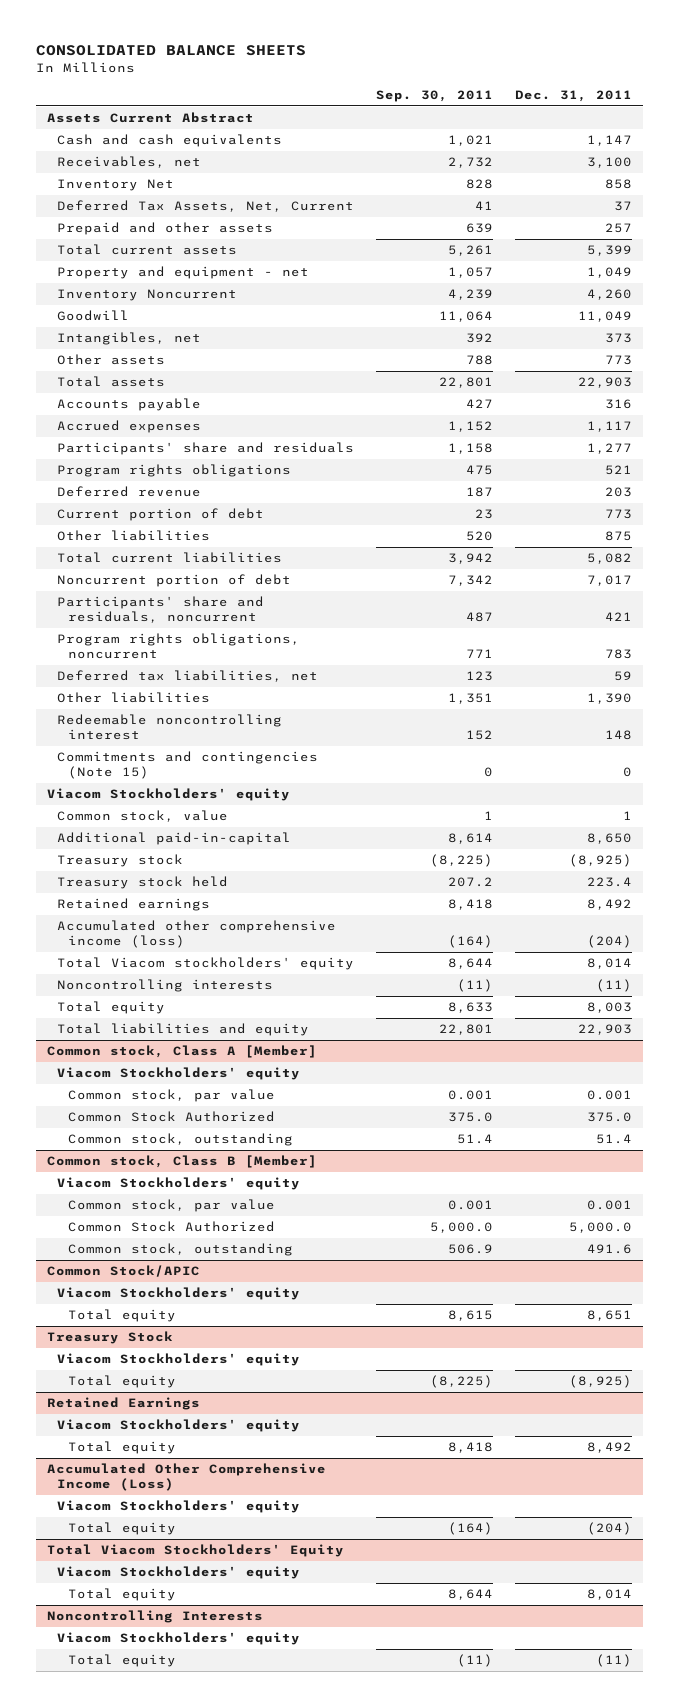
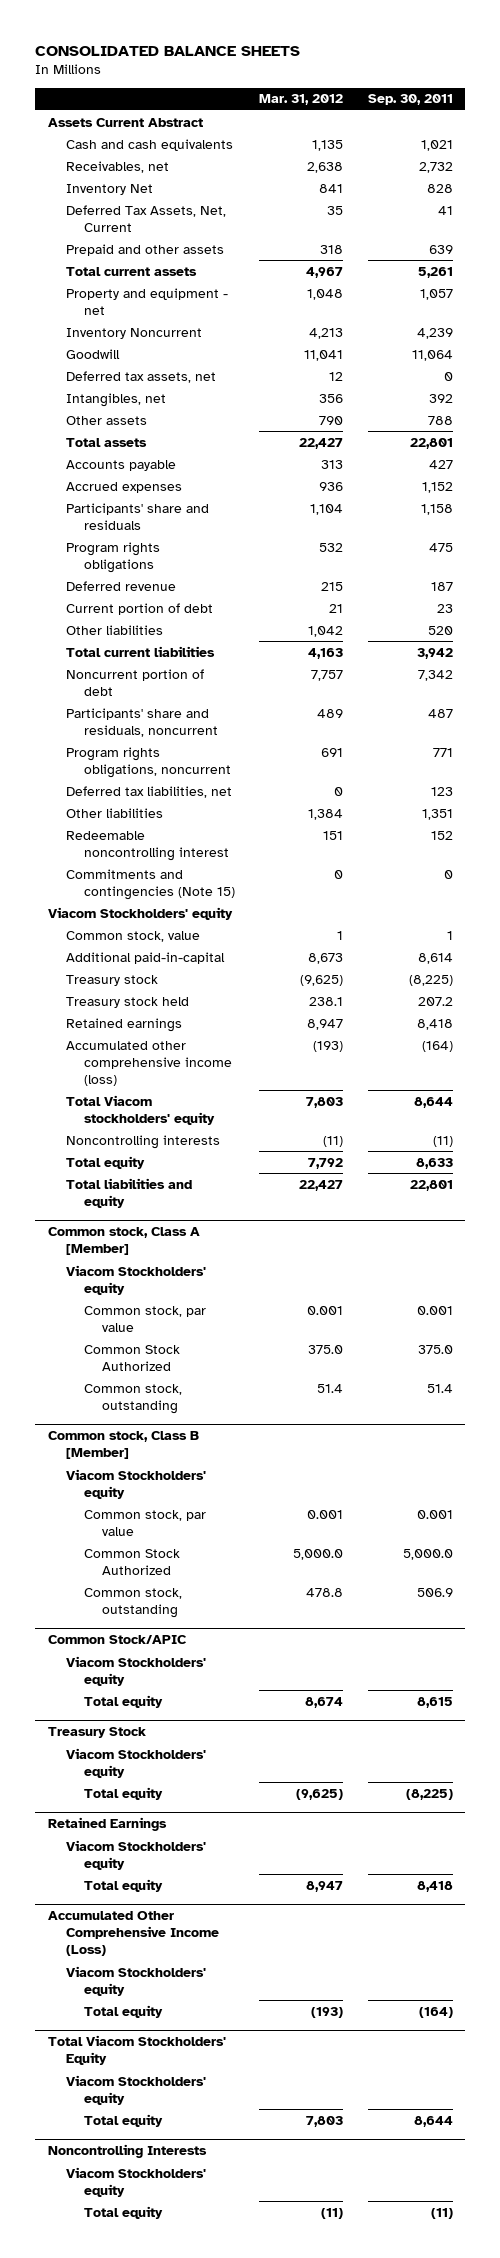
[515,89,633,102] Dec. 31, 2011 -> none
none -> [259,94,344,106] Mar. 31, 2012
none -> [65,370,216,383] Deferred tax assets, net

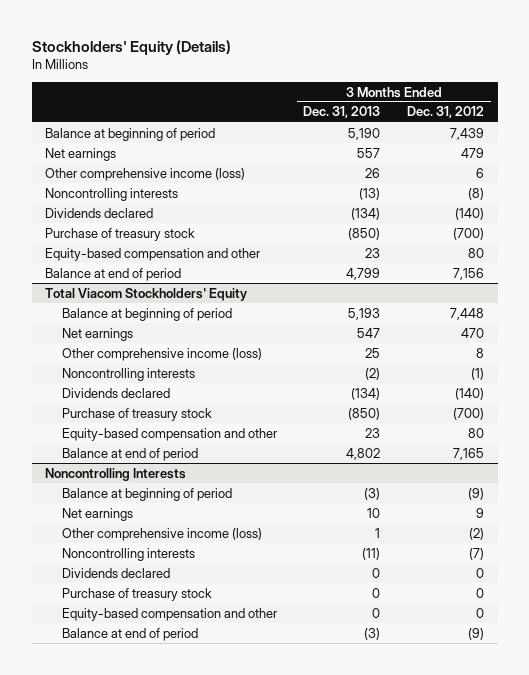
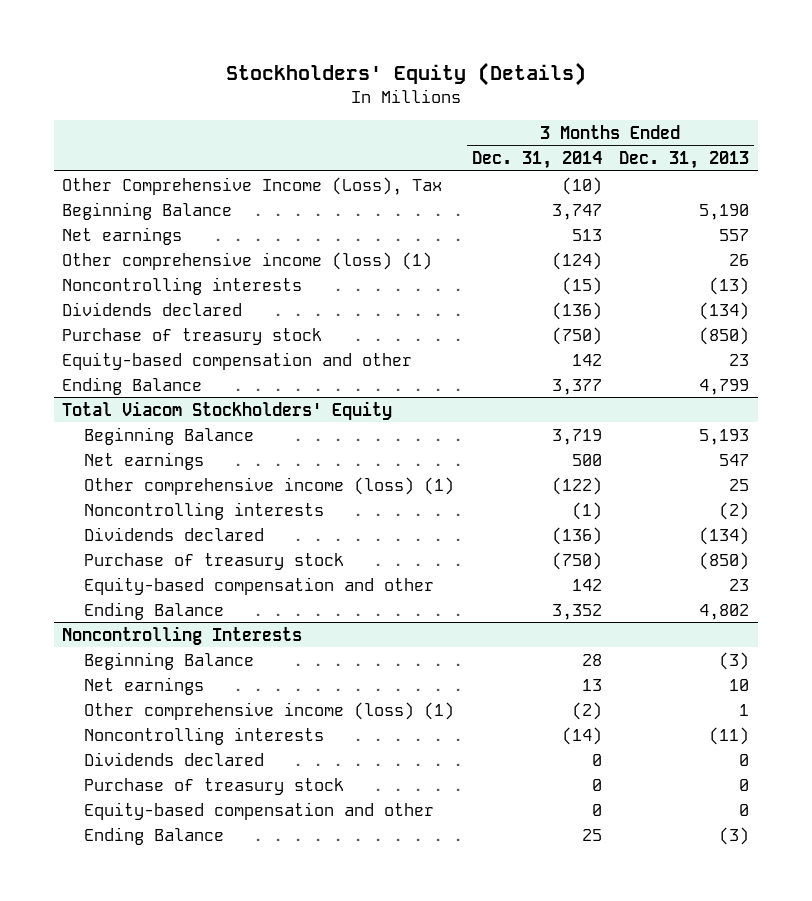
[407,106,485,119] Dec. 31, 2012 -> none
none -> [471,151,602,170] Dec. 31, 2014
none -> [62,176,443,195] Other Comprehensive Income (Loss), Tax
[45,127,216,141] Balance at beginning of period -> [62,201,233,220] Beginning Balance
[45,167,246,181] Other comprehensive income (loss) -> [62,251,433,270] Other comprehensive income (loss) (1)
[45,267,182,281] Balance at end of period -> [62,376,203,395] Ending Balance
[61,307,232,321] Balance at beginning of period -> [84,426,255,445] Beginning Balance
[61,347,262,361] Other comprehensive income (loss) -> [84,476,455,495] Other comprehensive income (loss) (1)
[61,447,198,461] Balance at end of period -> [84,601,225,620] Ending Balance
[61,487,232,501] Balance at beginning of period -> [84,651,255,670] Beginning Balance
[61,527,262,541] Other comprehensive income (loss) -> [84,701,455,720] Other comprehensive income (loss) (1)
[61,627,198,641] Balance at end of period -> [84,826,225,845] Ending Balance

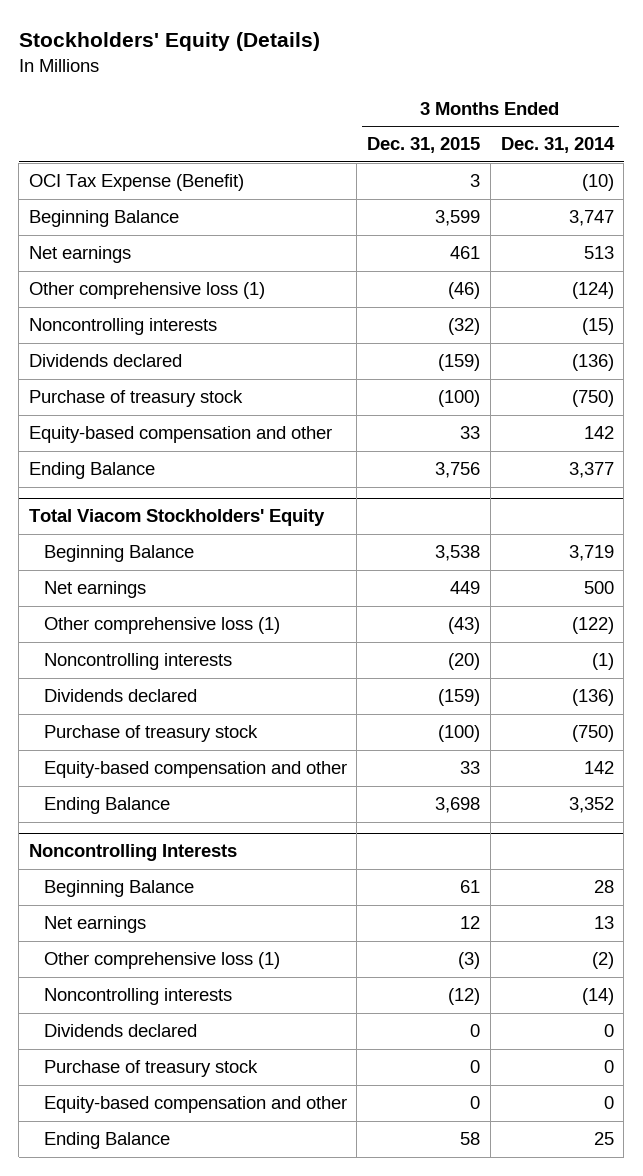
[619,151,750,170] Dec. 31, 2013 -> none
none -> [367,137,481,154] Dec. 31, 2015
[62,176,443,195] Other Comprehensive Income (Loss), Tax -> [29,174,245,192] OCI Tax Expense (Benefit)
[62,251,433,270] Other comprehensive income (loss) (1) -> [29,282,266,300] Other comprehensive loss (1)
[84,476,455,495] Other comprehensive income (loss) (1) -> [43,617,280,635] Other comprehensive loss (1)
[84,701,455,720] Other comprehensive income (loss) (1) -> [43,952,280,970] Other comprehensive loss (1)

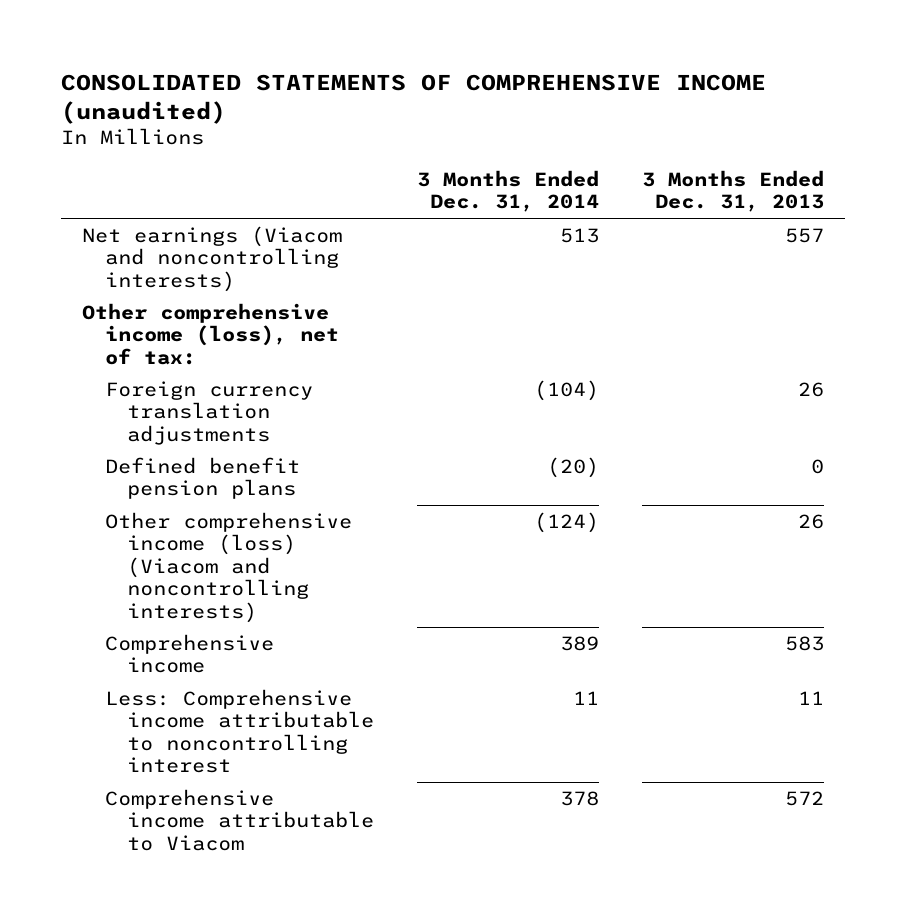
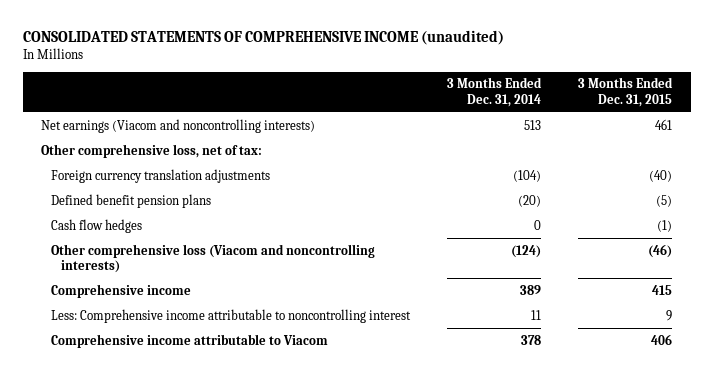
[641,170,824,213] 3 Months Ended Dec. 31, 2013 -> none
none -> [578,77,674,107] 3 Months Ended Dec. 31, 2015
[82,302,339,365] Other comprehensive income (loss), net of tax: -> [41,143,263,158] Other comprehensive loss, net of tax:
none -> [51,218,143,233] Cash flow hedges
[104,511,352,623] Other comprehensive income (loss) (Viacom and noncontrolling interests) -> [51,243,376,274] Other comprehensive loss (Viacom and noncontrolling interests)

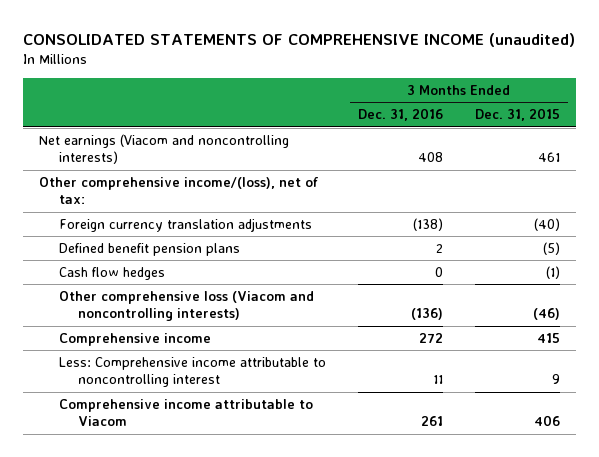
[447,77,543,107] 3 Months Ended Dec. 31, 2014 -> none
none -> [357,108,443,122] Dec. 31, 2016
[41,143,263,158] Other comprehensive loss, net of tax: -> [38,176,319,205] Other comprehensive income/(loss), net of tax:

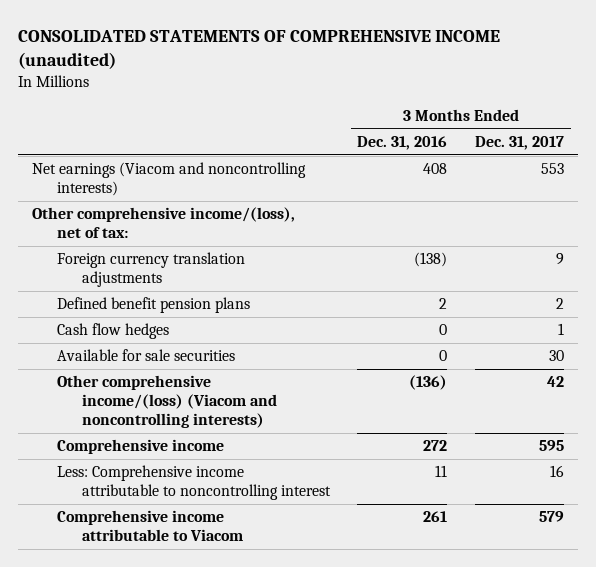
[474,108,560,122] Dec. 31, 2015 -> none
none -> [475,136,565,151] Dec. 31, 2017
none -> [56,349,235,362] Available for sale securities
[58,290,314,322] Other comprehensive loss (Viacom and noncontrolling interests) -> [56,375,277,429] Other comprehensive income/(loss) (Viacom and noncontrolling interests)

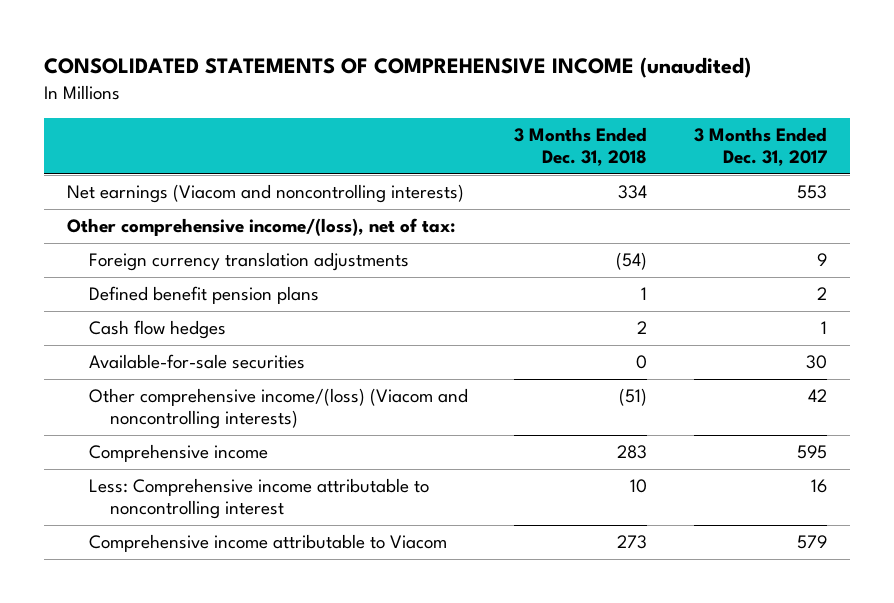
[357,136,448,151] Dec. 31, 2016 -> none
none -> [514,127,648,167] 3 Months Ended Dec. 31, 2018
[56,349,235,362] Available for sale securities -> [88,354,305,370] Available-for-sale securities

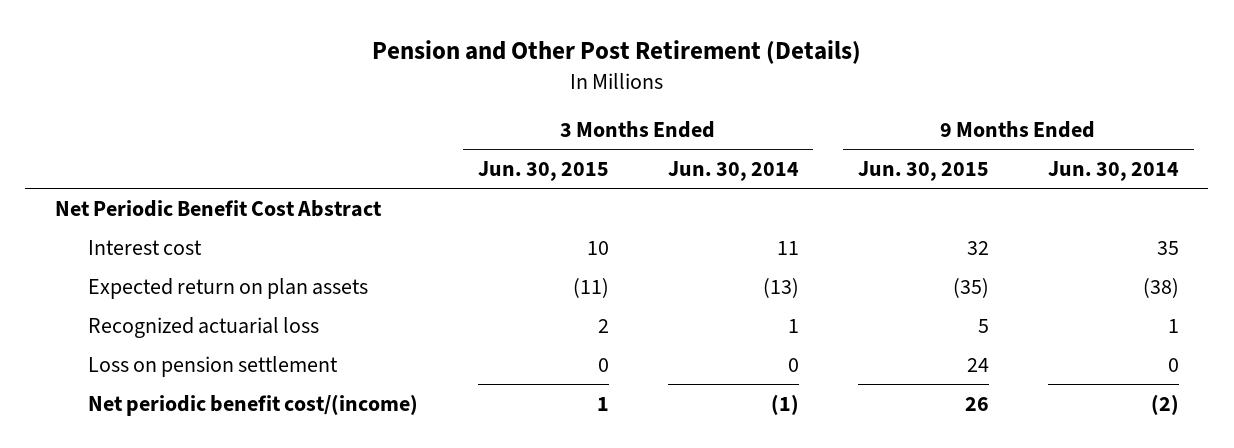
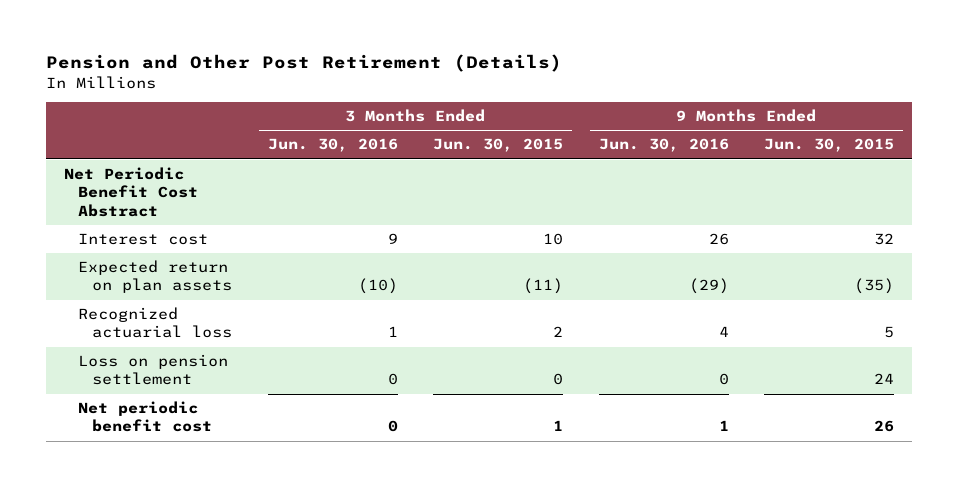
[667,161,799,182] Jun. 30, 2014 -> none
[1047,161,1179,182] Jun. 30, 2014 -> none
none -> [267,138,398,153] Jun. 30, 2016
none -> [598,138,729,153] Jun. 30, 2016
[88,393,419,416] Net periodic benefit cost/(income) -> [78,401,213,433] Net periodic benefit cost

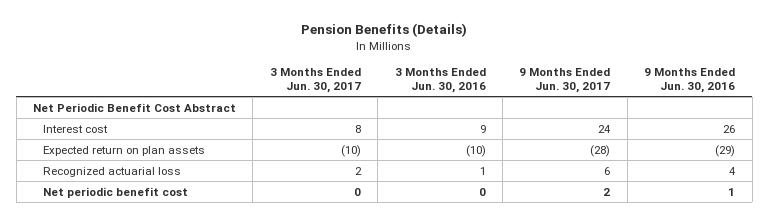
[46,54,563,73] Pension and Other Post Retirement (Details) -> [301,23,468,38] Pension Benefits (Details)
[433,138,564,153] Jun. 30, 2015 -> none
[763,138,894,153] Jun. 30, 2015 -> none
none -> [269,68,361,93] 3 Months Ended Jun. 30, 2017
none -> [519,68,611,93] 9 Months Ended Jun. 30, 2017
[78,354,229,386] Loss on pension settlement -> none

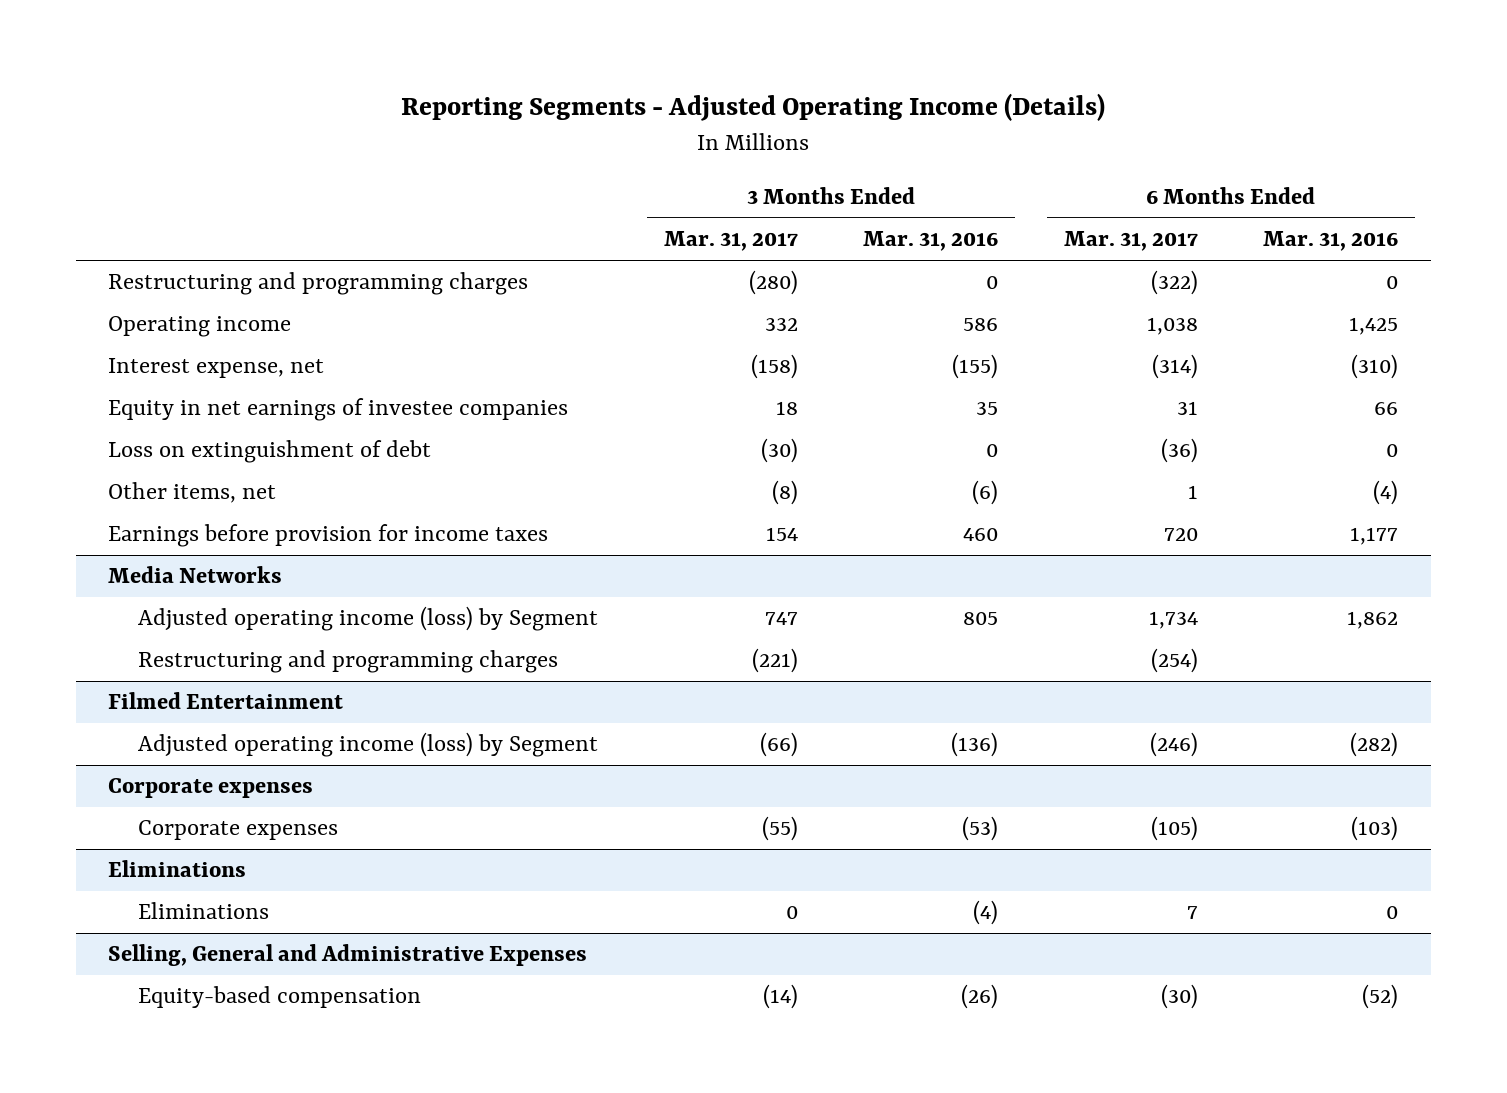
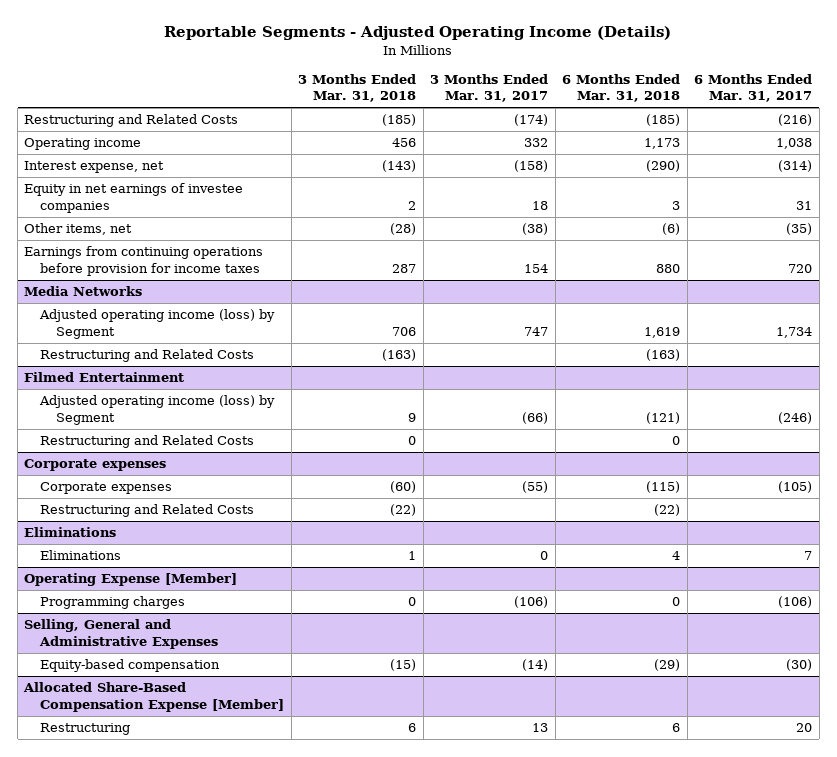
[401,93,1106,122] Reporting Segments - Adjusted Operating Income (Details) -> [164,26,672,41] Reportable Segments - Adjusted Operating Income (Details)
[863,231,999,252] Mar. 31, 2016 -> none
[1263,231,1399,252] Mar. 31, 2016 -> none
none -> [298,73,417,103] 3 Months Ended Mar. 31, 2018
none -> [562,73,681,103] 6 Months Ended Mar. 31, 2018
[108,272,529,296] Restructuring and programming charges -> none
none -> [24,114,239,128] Restructuring and Related Costs
[108,440,432,464] Loss on extinguishment of debt -> none
[771,480,798,506] (8) -> [522,223,549,236] (38)
[1187,485,1198,500] 1 -> [786,223,813,236] (35)
[108,524,549,548] Earnings before provision for income taxes -> [24,246,264,276] Earnings from continuing operations before provision for income taxes
[137,650,558,674] Restructuring and programming charges -> none
none -> [40,349,255,363] Restructuring and Related Costs
none -> [40,435,255,449] Restructuring and Related Costs
none -> [40,504,255,518] Restructuring and Related Costs
none -> [24,573,238,587] Operating Expense [Member]
none -> [40,596,186,610] Programming charges
none -> [23,682,285,712] Allocated Share-Based Compensation Expense [Member]
none -> [40,723,131,736] Restructuring

